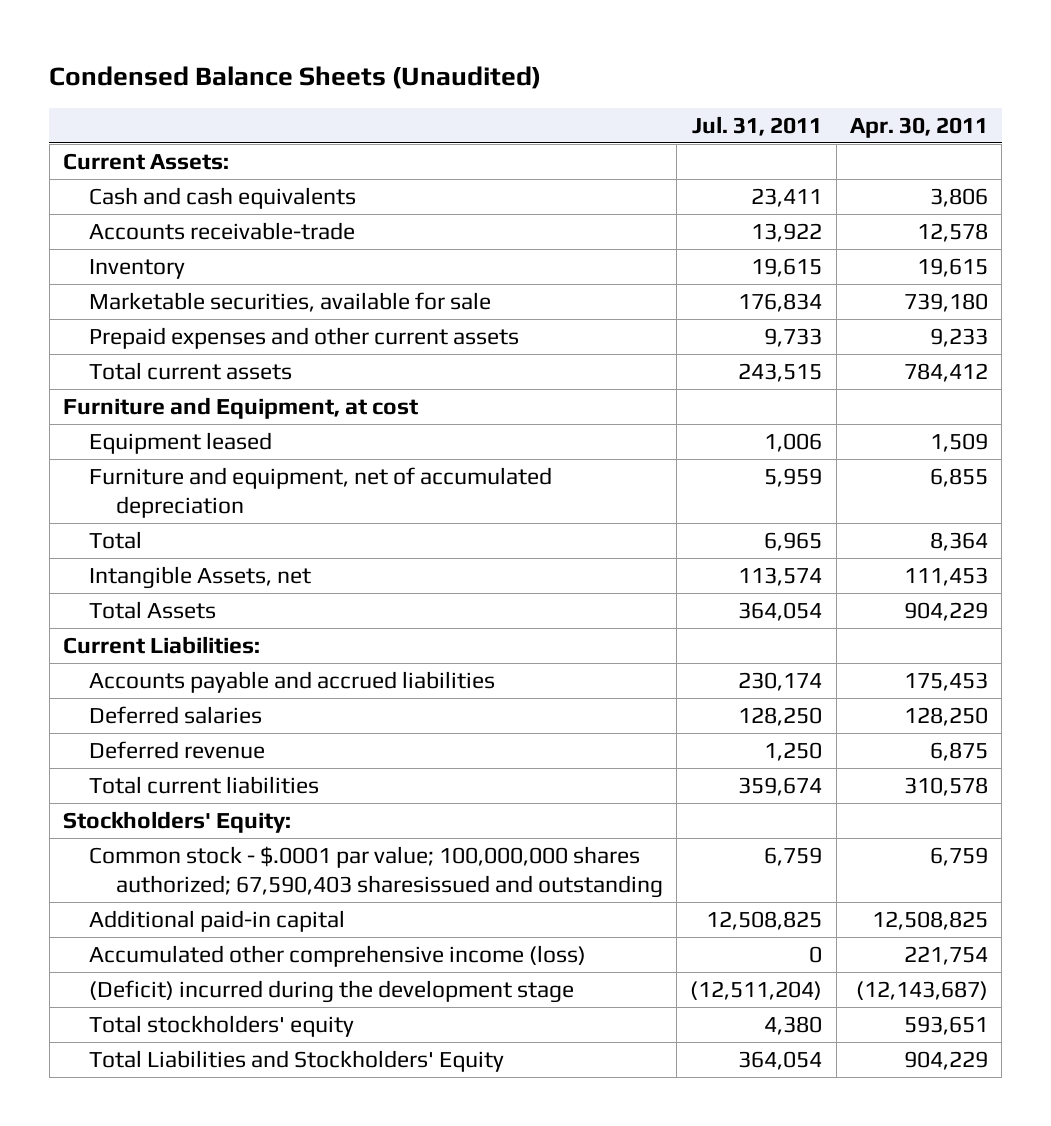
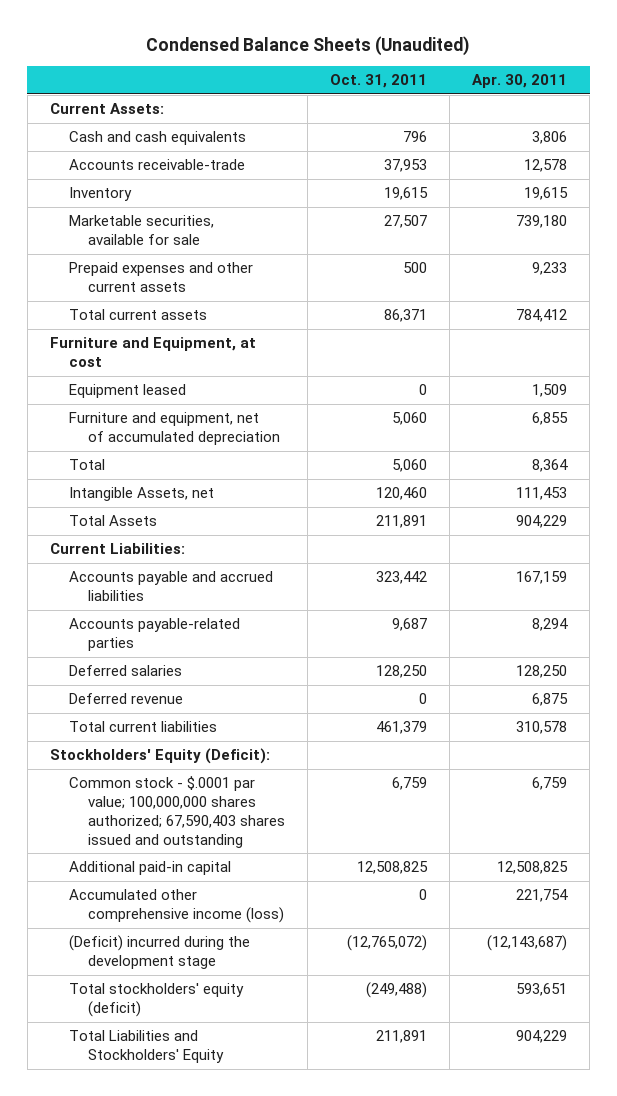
[692,115,823,136] Jul. 31, 2011 -> none
none -> [329,74,427,89] Oct. 31, 2011
[904,671,989,691] 175,453 -> [516,571,568,585] 167,159
none -> [68,618,240,652] Accounts payable-related parties
[62,810,291,833] Stockholders' Equity: -> [49,748,270,765] Stockholders' Equity (Deficit):
[89,845,663,898] Common stock - $.0001 par value; 100,000,000 shares authorized; 67,590,403 sharesissued and outstanding -> [68,776,285,848] Common stock - $.0001 par value; 100,000,000 shares authorized; 67,590,403 shares issued and outstanding
[89,1014,355,1037] Total stockholders' equity -> [68,983,244,1018] Total stockholders' equity (deficit)

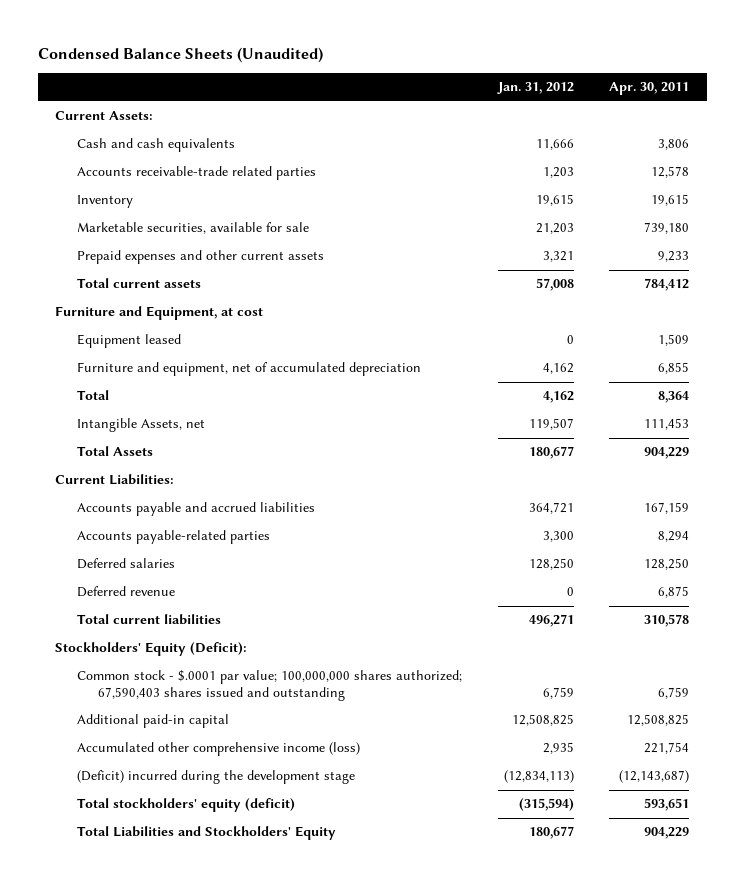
[329,74,427,89] Oct. 31, 2011 -> none
none -> [496,82,574,95] Jan. 31, 2012
[68,159,245,171] Accounts receivable-trade -> [76,166,316,181] Accounts receivable-trade related parties

